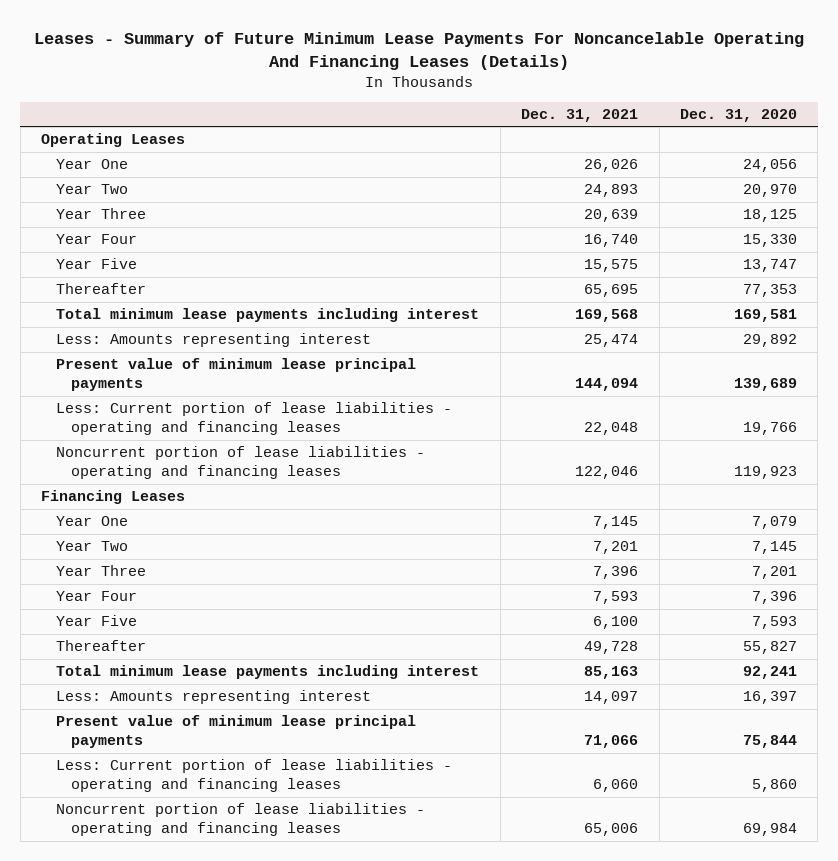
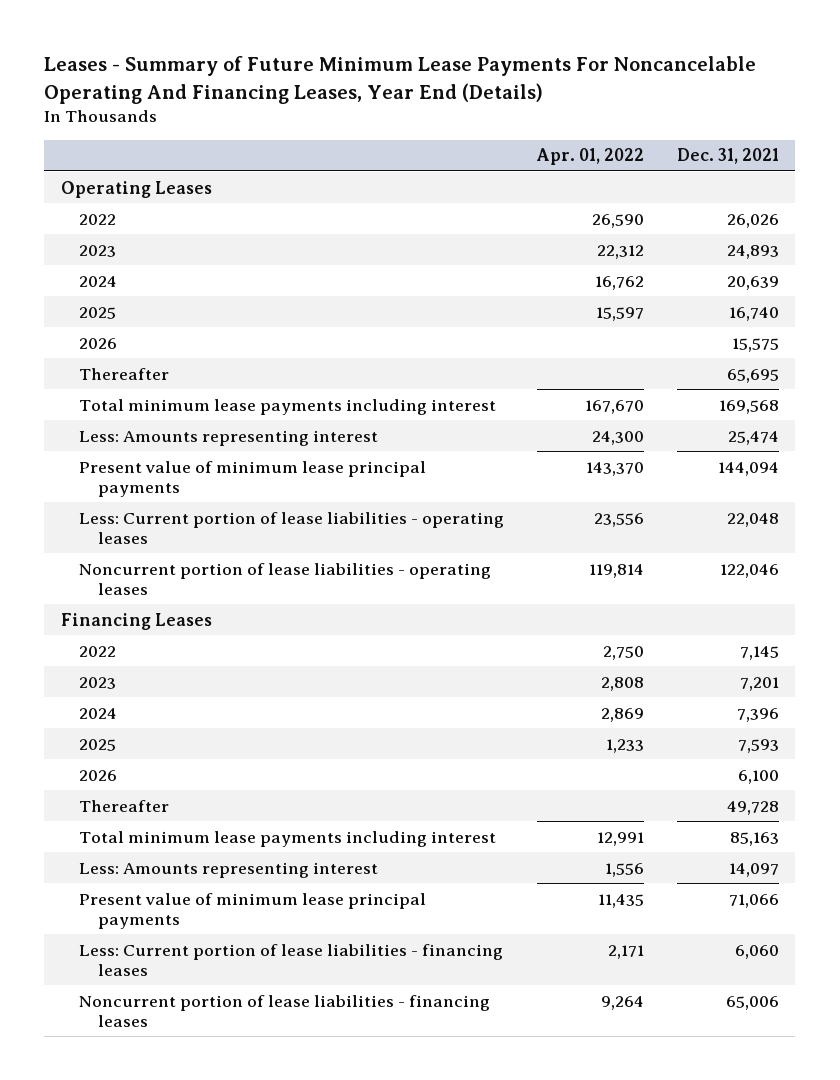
[34,31,805,70] Leases - Summary of Future Minimum Lease Payments For Noncancelable Operating And Financing Leases (Details) -> [44,56,757,104] Leases - Summary of Future Minimum Lease Payments For Noncancelable Operating And Financing Leases, Year End (Details)
[679,108,797,122] Dec. 31, 2020 -> none
none -> [536,148,645,166] Apr. 01, 2022
[56,159,129,170] Year One -> [79,213,117,225] 2022
[56,184,129,195] Year Two -> [79,244,117,257] 2023
[56,208,147,220] Year Three -> [79,275,118,287] 2024
[56,234,138,245] Year Four -> [79,306,117,319] 2025
[56,258,138,270] Year Five -> [79,337,118,349] 2026
[56,402,453,436] Less: Current portion of lease liabilities - operating and financing leases -> [79,511,505,544] Less: Current portion of lease liabilities - operating leases
[56,446,426,480] Noncurrent portion of lease liabilities - operating and financing leases -> [79,562,492,595] Noncurrent portion of lease liabilities - operating leases
[56,516,129,527] Year One -> [79,645,117,657] 2022
[56,541,129,552] Year Two -> [79,676,117,689] 2023
[56,565,147,577] Year Three -> [79,707,118,719] 2024
[56,591,138,602] Year Four -> [79,738,117,751] 2025
[56,615,138,627] Year Five -> [79,769,118,781] 2026
[56,759,453,793] Less: Current portion of lease liabilities - operating and financing leases -> [79,943,504,976] Less: Current portion of lease liabilities - financing leases
[56,803,426,837] Noncurrent portion of lease liabilities - operating and financing leases -> [79,994,491,1027] Noncurrent portion of lease liabilities - financing leases

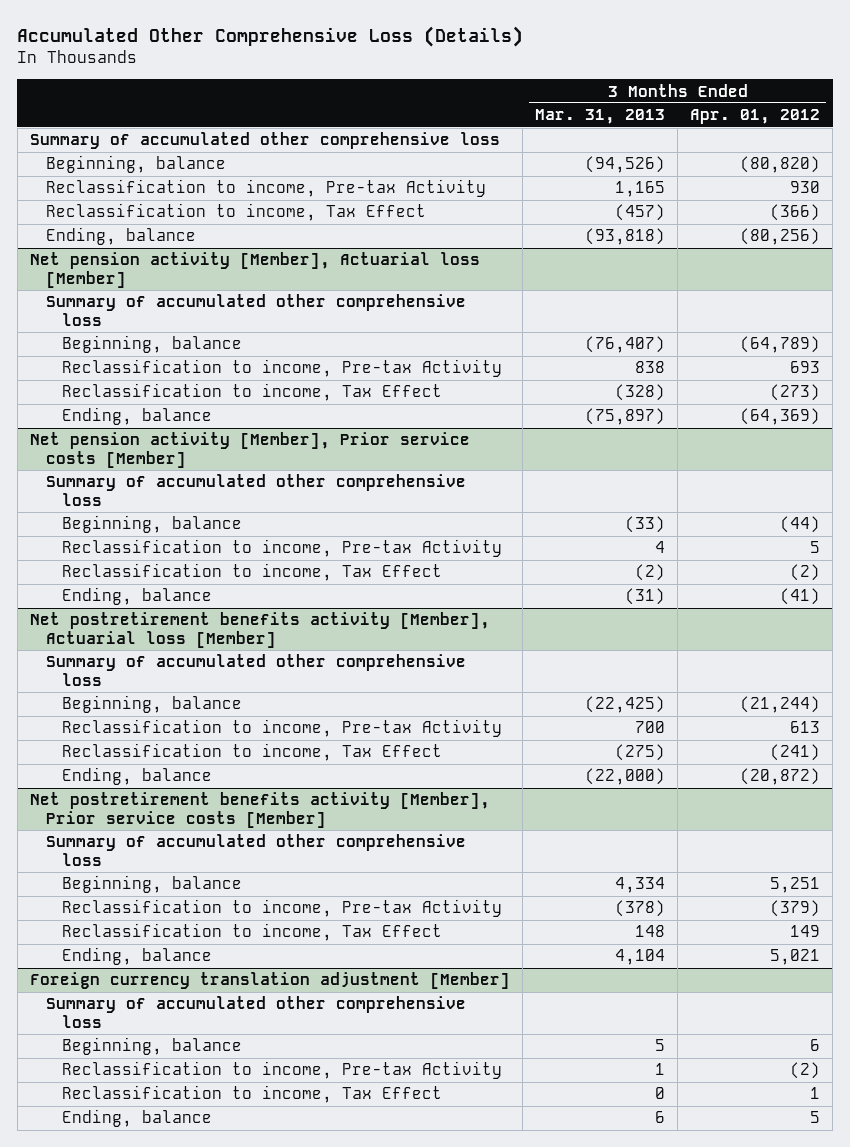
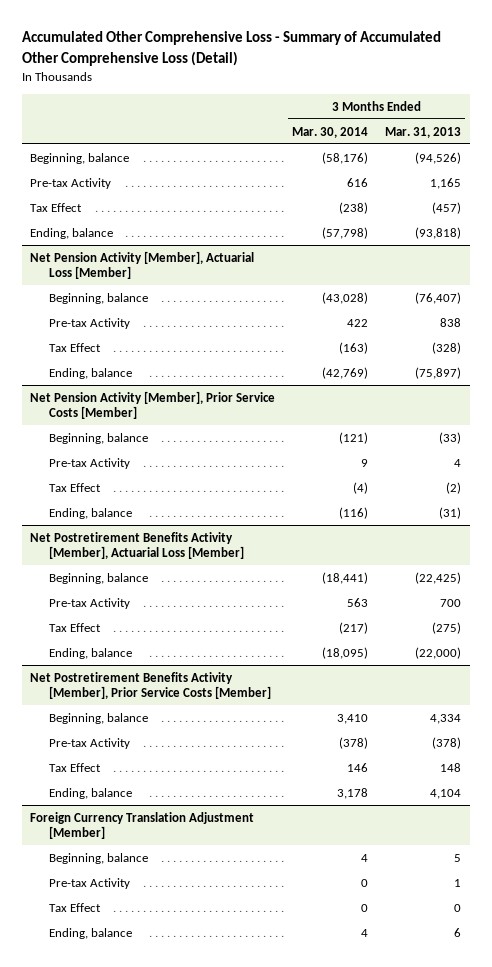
[17,25,524,47] Accumulated Other Comprehensive Loss (Details) -> [21,31,441,66] Accumulated Other Comprehensive Loss - Summary of Accumulated Other Comprehensive Loss (Detail)
[690,109,821,125] Apr. 01, 2012 -> none
none -> [292,126,369,138] Mar. 30, 2014
[29,132,500,150] Summary of accumulated other comprehensive loss -> none
[45,179,486,198] Reclassification to income, Pre-tax Activity -> [30,177,112,189] Pre-tax Activity
[45,203,426,222] Reclassification to income, Tax Effect -> [30,202,83,212] Tax Effect
[45,294,466,326] Summary of accumulated other comprehensive loss -> none
[29,252,480,288] Net pension activity [Member], Actuarial loss [Member] -> [30,250,255,280] Net Pension Activity [Member], Actuarial Loss [Member]
[61,359,502,378] Reclassification to income, Pre-tax Activity -> [48,317,130,329] Pre-tax Activity
[61,383,442,402] Reclassification to income, Tax Effect -> [48,342,101,352] Tax Effect
[45,474,466,506] Summary of accumulated other comprehensive loss -> none
[29,432,470,468] Net pension activity [Member], Prior service costs [Member] -> [30,390,276,420] Net Pension Activity [Member], Prior Service Costs [Member]
[61,539,502,558] Reclassification to income, Pre-tax Activity -> [48,457,130,469] Pre-tax Activity
[61,563,442,582] Reclassification to income, Tax Effect -> [48,482,101,492] Tax Effect
[45,654,466,686] Summary of accumulated other comprehensive loss -> none
[29,612,490,648] Net postretirement benefits activity [Member], Actuarial loss [Member] -> [30,531,244,560] Net Postretirement Benefits Activity [Member], Actuarial Loss [Member]
[61,719,502,738] Reclassification to income, Pre-tax Activity -> [48,597,130,609] Pre-tax Activity
[61,743,442,762] Reclassification to income, Tax Effect -> [48,622,101,632] Tax Effect
[45,834,466,866] Summary of accumulated other comprehensive loss -> none
[29,792,490,828] Net postretirement benefits activity [Member], Prior service costs [Member] -> [30,671,271,700] Net Postretirement Benefits Activity [Member], Prior Service Costs [Member]
[61,899,502,918] Reclassification to income, Pre-tax Activity -> [48,737,130,749] Pre-tax Activity
[61,923,442,942] Reclassification to income, Tax Effect -> [48,762,101,772] Tax Effect
[45,996,466,1028] Summary of accumulated other comprehensive loss -> none
[29,972,510,990] Foreign currency translation adjustment [Member] -> [30,811,255,840] Foreign Currency Translation Adjustment [Member]
[61,1061,502,1080] Reclassification to income, Pre-tax Activity -> [48,877,130,889] Pre-tax Activity
[61,1085,442,1104] Reclassification to income, Tax Effect -> [48,902,101,912] Tax Effect

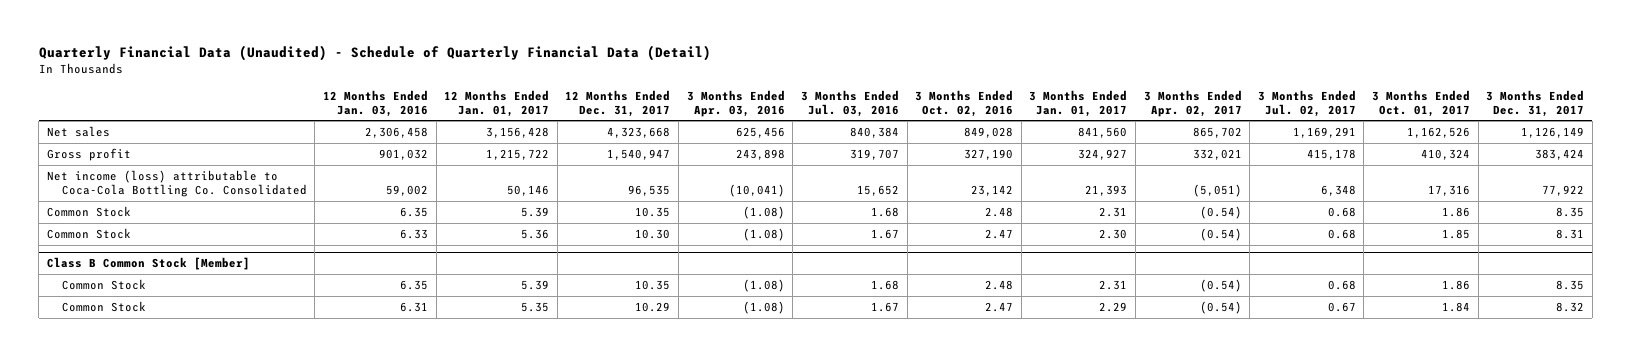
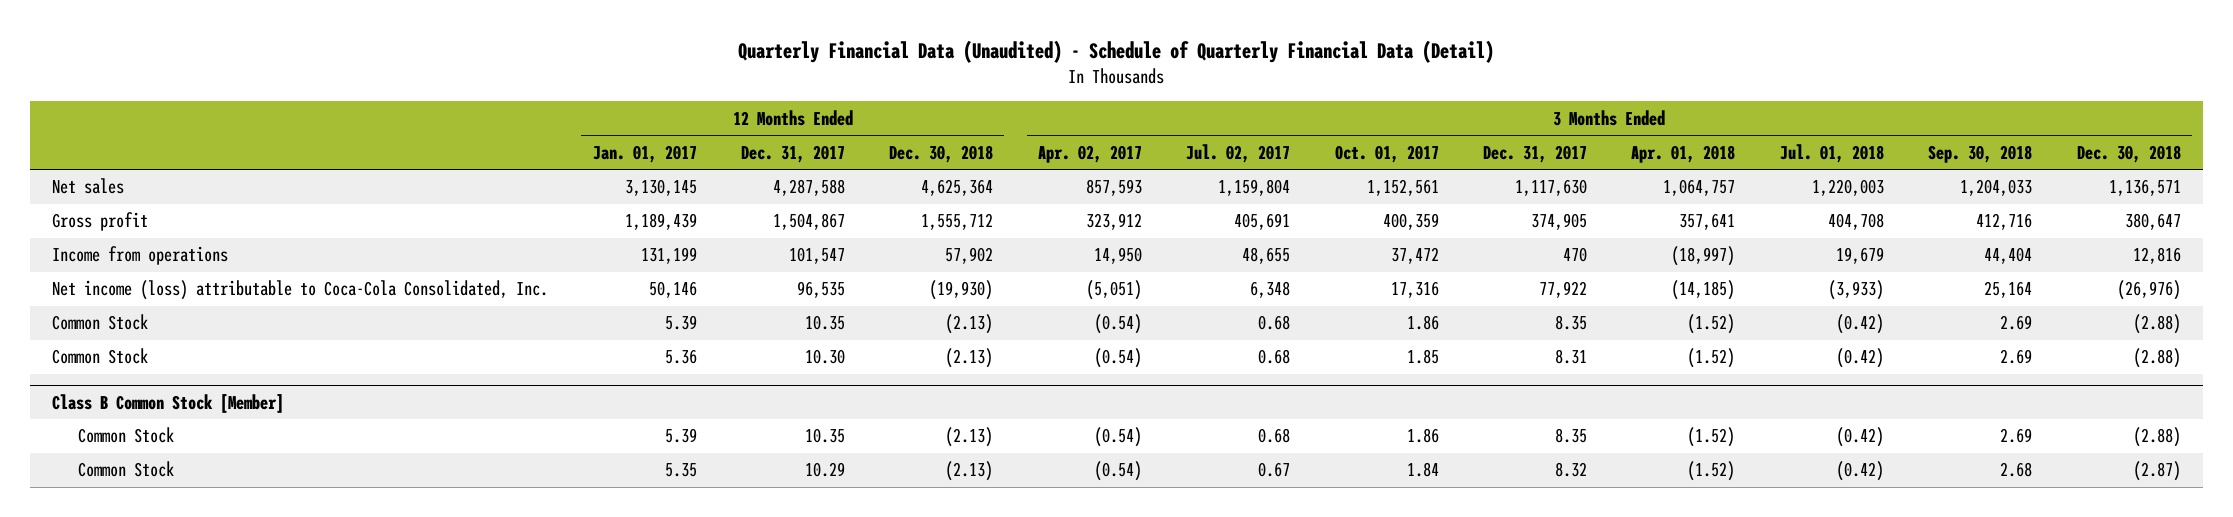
[323,89,429,117] 12 Months Ended Jan. 03, 2016 -> none
[686,89,785,117] 3 Months Ended Apr. 03, 2016 -> none
[800,89,899,117] 3 Months Ended Jul. 03, 2016 -> none
[915,89,1014,117] 3 Months Ended Oct. 02, 2016 -> none
[1029,89,1128,117] 3 Months Ended Jan. 01, 2017 -> none
none -> [889,144,994,163] Dec. 30, 2018
none -> [1631,144,1736,163] Apr. 01, 2018
none -> [1779,143,1884,163] Jul. 01, 2018
none -> [1928,144,2033,163] Sep. 30, 2018
none -> [2076,144,2181,163] Dec. 30, 2018
[486,127,550,139] 3,156,428 -> [624,179,697,197] 3,130,145
[607,127,671,139] 4,323,668 -> [772,179,845,197] 4,287,588
[1192,127,1242,139] 865,702 -> [1085,179,1142,197] 857,593
[1292,127,1356,139] 1,169,291 -> [1218,179,1291,197] 1,159,804
[1407,127,1471,139] 1,162,526 -> [1366,179,1439,197] 1,152,561
[1521,127,1585,139] 1,126,149 -> [1514,179,1587,197] 1,117,630
[486,149,550,161] 1,215,722 -> [624,213,697,231] 1,189,439
[607,149,671,161] 1,540,947 -> [772,213,845,231] 1,504,867
[1192,149,1242,161] 332,021 -> [1085,213,1142,231] 323,912
[1306,149,1356,161] 415,178 -> [1234,213,1291,231] 405,691
[1421,149,1471,161] 410,324 -> [1382,213,1439,231] 400,359
[1535,149,1585,161] 383,424 -> [1530,213,1587,231] 374,905
none -> [52,246,229,266] Income from operations
[46,170,307,198] Net income (loss) attributable to Coca-Cola Bottling Co. Consolidated -> [52,280,549,301] Net income (loss) attributable to Coca-Cola Consolidated, Inc.

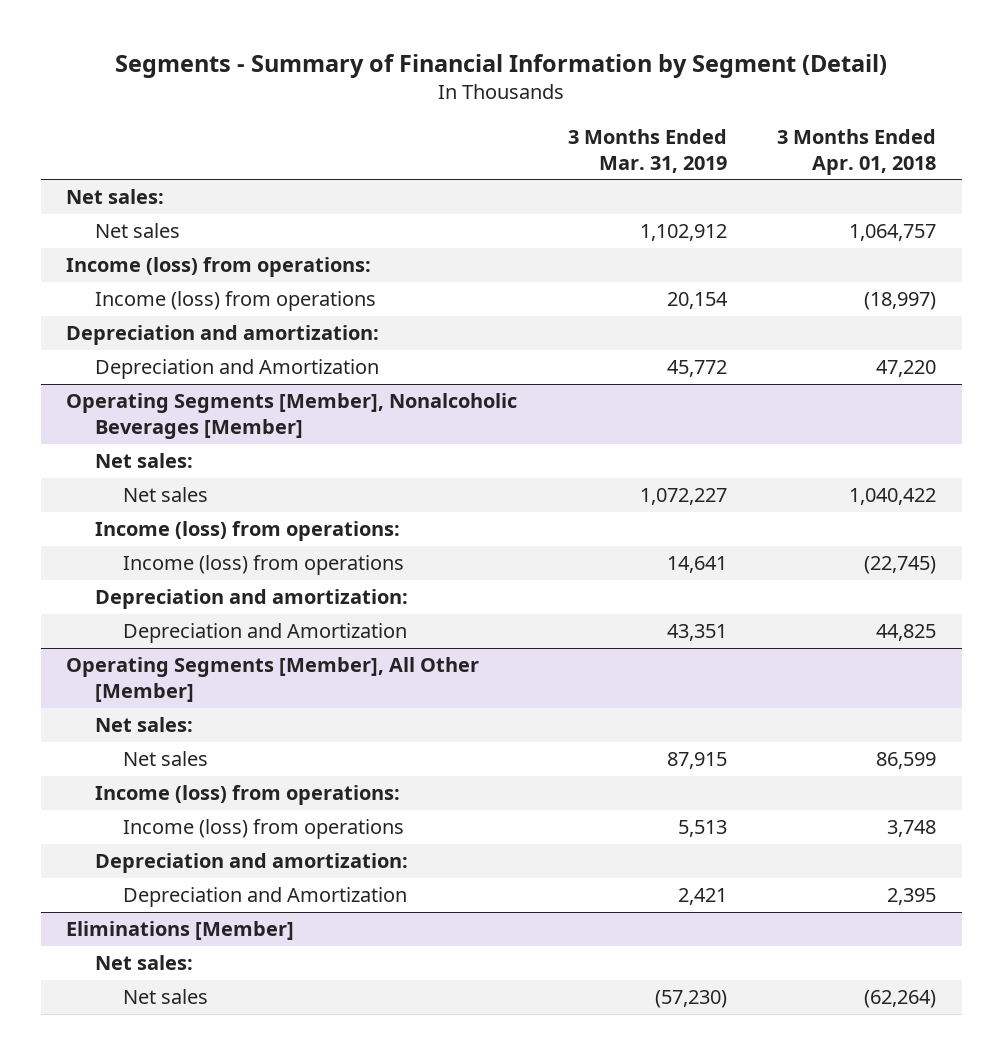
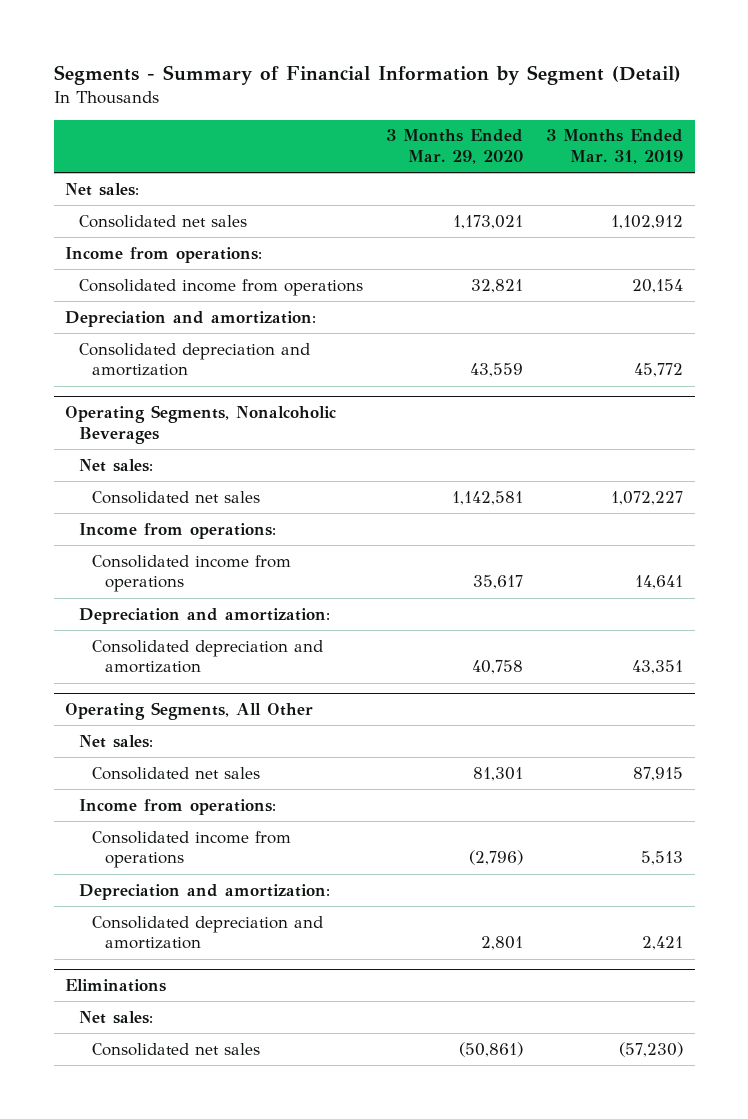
[777,128,937,175] 3 Months Ended Apr. 01, 2018 -> none
none -> [385,129,523,164] 3 Months Ended Mar. 29, 2020
[94,223,180,239] Net sales -> [78,214,247,228] Consolidated net sales
[66,257,372,278] Income (loss) from operations: -> [65,246,263,263] Income from operations:
[94,291,376,312] Income (loss) from operations -> [78,278,363,296] Consolidated income from operations
[94,359,379,380] Depreciation and Amortization -> [78,342,310,377] Consolidated depreciation and amortization
[66,393,518,440] Operating Segments [Member], Nonalcoholic Beverages [Member] -> [65,405,337,444] Operating Segments, Nonalcoholic Beverages
[123,487,209,503] Net sales -> [92,490,261,504] Consolidated net sales
[94,521,400,542] Income (loss) from operations: -> [78,522,276,539] Income from operations:
[123,555,405,576] Income (loss) from operations -> [92,554,292,593] Consolidated income from operations
[123,623,408,644] Depreciation and Amortization -> [92,639,324,674] Consolidated depreciation and amortization
[66,657,480,703] Operating Segments [Member], All Other [Member] -> [65,702,314,721] Operating Segments, All Other
[123,751,209,767] Net sales -> [92,766,261,780] Consolidated net sales
[94,785,400,806] Income (loss) from operations: -> [78,798,276,815] Income from operations:
[123,819,405,840] Income (loss) from operations -> [92,830,292,869] Consolidated income from operations
[123,887,408,908] Depreciation and Amortization -> [92,915,324,950] Consolidated depreciation and amortization
[66,921,295,941] Eliminations [Member] -> [65,979,167,993] Eliminations
[123,989,209,1005] Net sales -> [92,1042,261,1056] Consolidated net sales

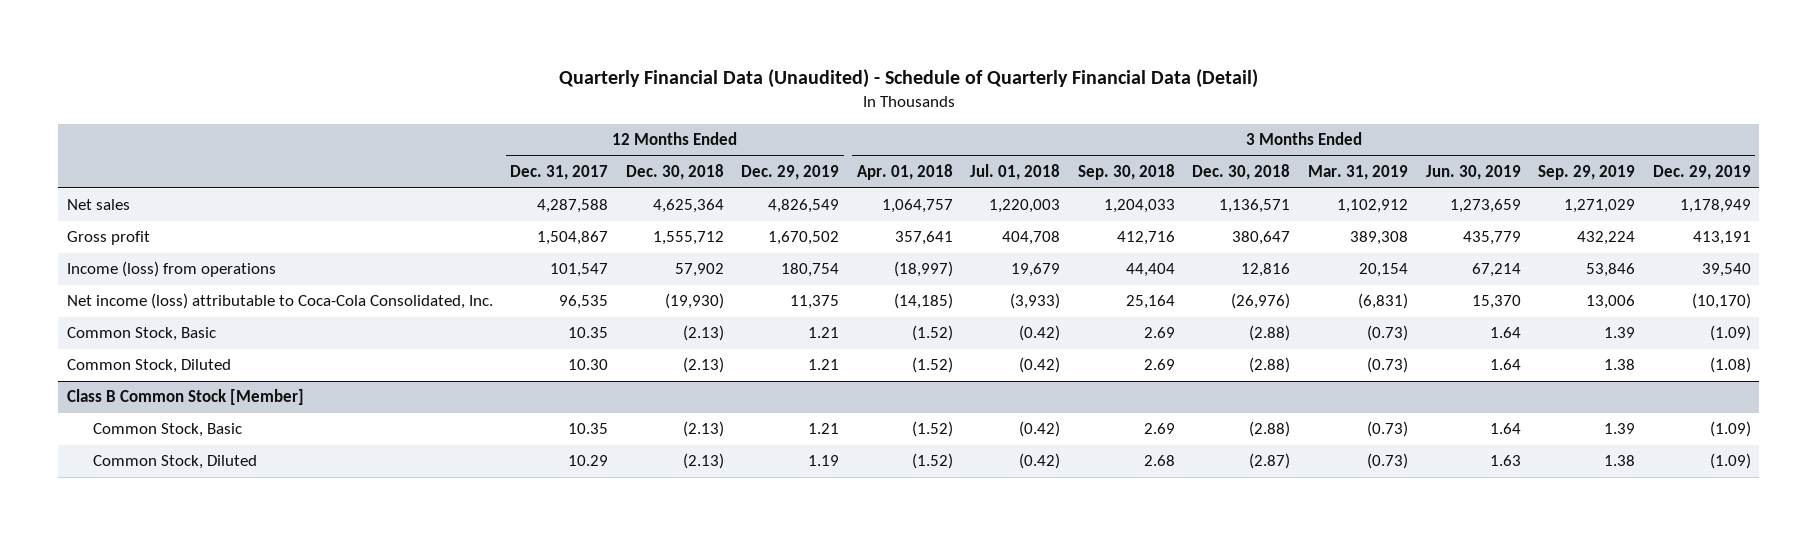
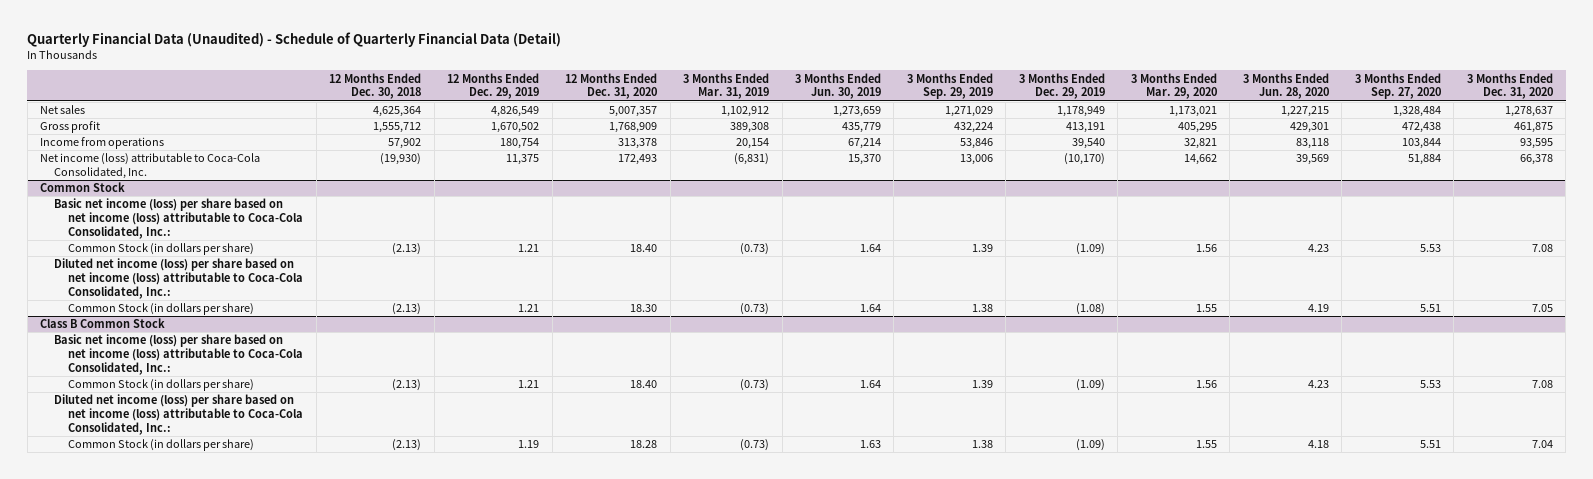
[510,165,609,181] Dec. 31, 2017 -> none
[856,164,953,181] Apr. 01, 2018 -> none
[970,164,1061,181] Jul. 01, 2018 -> none
[1077,164,1175,181] Sep. 30, 2018 -> none
[1192,164,1291,181] Dec. 30, 2018 -> none
none -> [565,72,658,100] 12 Months Ended Dec. 31, 2020
none -> [1130,72,1217,100] 3 Months Ended Mar. 29, 2020
none -> [1242,72,1329,100] 3 Months Ended Jun. 28, 2020
none -> [1354,72,1441,100] 3 Months Ended Sep. 27, 2020
none -> [1466,72,1553,100] 3 Months Ended Dec. 31, 2020
[66,261,276,278] Income (loss) from operations -> [40,137,165,150] Income from operations
none -> [40,182,126,193] Common Stock
none -> [54,198,304,239] Basic net income (loss) per share based on net income (loss) attributable to Coca-Cola Consolidated, Inc.:
[66,327,216,342] Common Stock, Basic -> [68,243,255,256] Common Stock (in dollars per share)
none -> [54,258,304,299] Diluted net income (loss) per share based on net income (loss) attributable to Coca-Cola Consolidated, Inc.:
[66,359,231,374] Common Stock, Diluted -> [68,303,255,316] Common Stock (in dollars per share)
[66,389,304,406] Class B Common Stock [Member] -> [40,318,166,329] Class B Common Stock
none -> [54,334,304,375] Basic net income (loss) per share based on net income (loss) attributable to Coca-Cola Consolidated, Inc.:
[92,423,242,438] Common Stock, Basic -> [68,379,255,392] Common Stock (in dollars per share)
none -> [54,394,304,435] Diluted net income (loss) per share based on net income (loss) attributable to Coca-Cola Consolidated, Inc.:
[92,455,257,470] Common Stock, Diluted -> [68,439,255,452] Common Stock (in dollars per share)

